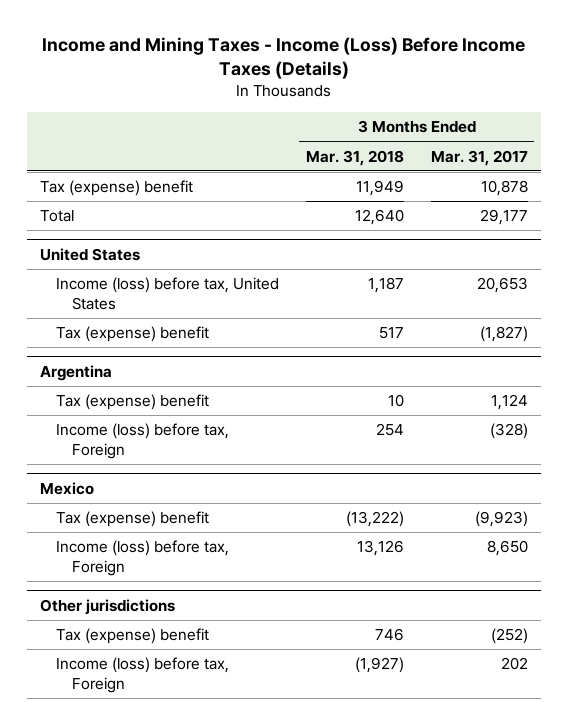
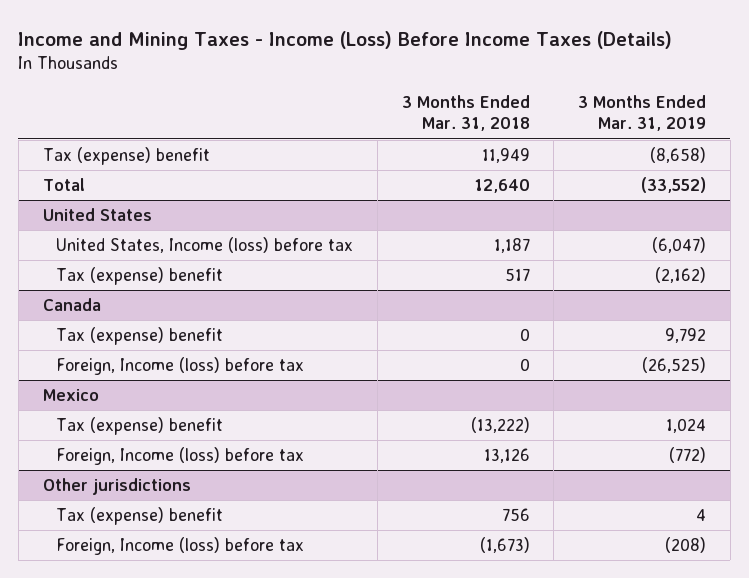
[430,149,528,166] Mar. 31, 2017 -> none
none -> [578,95,707,132] 3 Months Ended Mar. 31, 2019
[56,277,280,310] Income (loss) before tax, United States -> [56,237,354,254] United States, Income (loss) before tax
[40,364,113,381] Argentina -> none
none -> [42,298,101,312] Canada
[388,394,405,408] 10 -> [519,328,530,342] 0
[56,423,230,459] Income (loss) before tax, Foreign -> [56,357,305,376] Foreign, Income (loss) before tax
[376,423,405,437] 254 -> [519,358,530,372] 0
[56,540,230,576] Income (loss) before tax, Foreign -> [56,447,305,466] Foreign, Income (loss) before tax
[375,628,405,642] 746 -> [501,508,530,522] 756
[56,657,230,693] Income (loss) before tax, Foreign -> [56,537,305,556] Foreign, Income (loss) before tax
[355,657,405,674] (1,927) -> [479,537,530,554] (1,673)

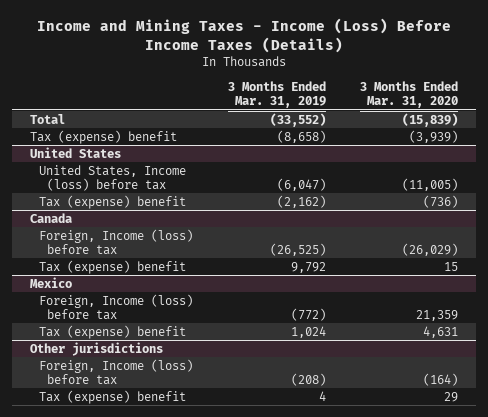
[401,95,530,132] 3 Months Ended Mar. 31, 2018 -> none
none -> [360,81,459,109] 3 Months Ended Mar. 31, 2020
[42,147,210,166] Tax (expense) benefit -> [29,129,177,144] Tax (expense) benefit
[56,327,224,346] Tax (expense) benefit -> [38,259,186,274] Tax (expense) benefit
[56,417,224,436] Tax (expense) benefit -> [38,324,186,339] Tax (expense) benefit
[56,507,224,526] Tax (expense) benefit -> [38,389,186,404] Tax (expense) benefit

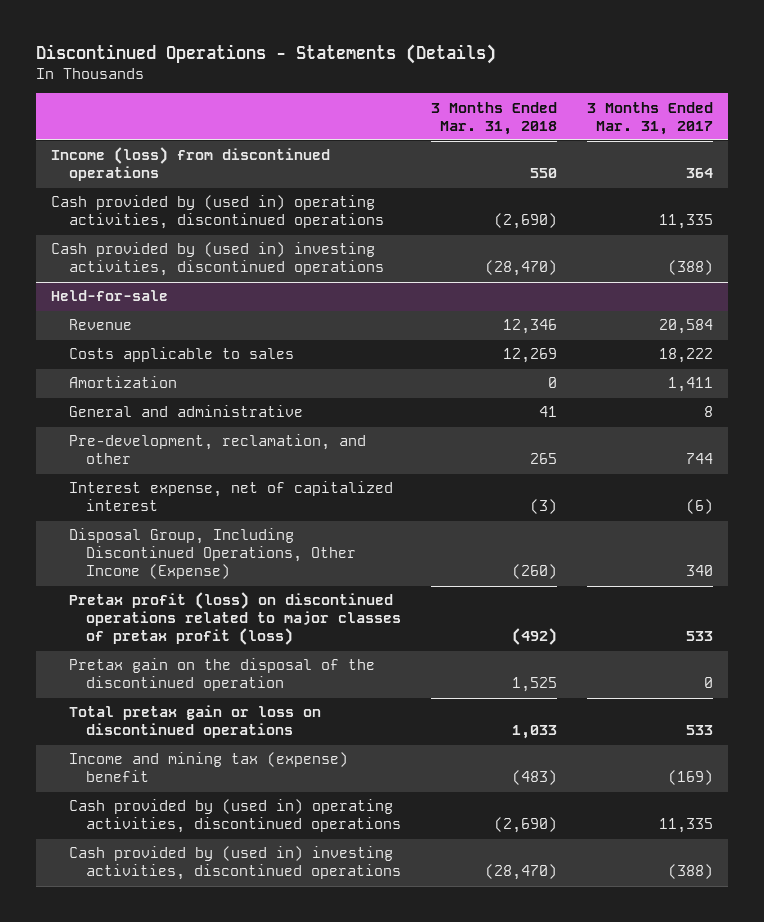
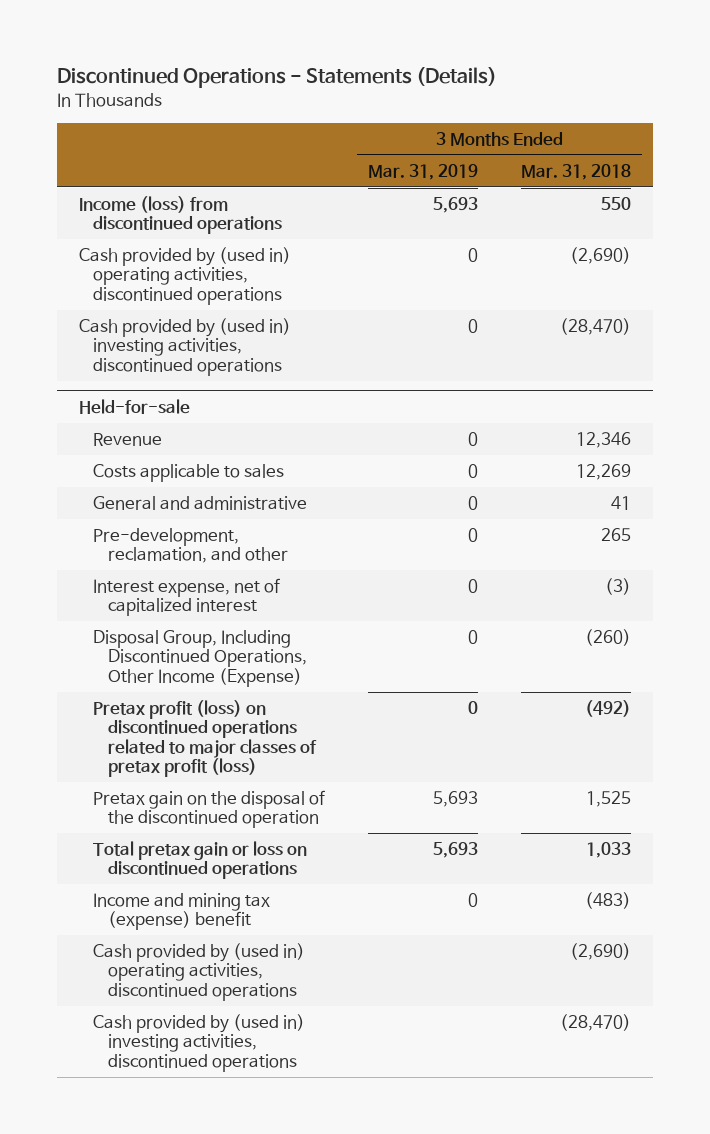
[586,101,713,135] 3 Months Ended Mar. 31, 2017 -> none
none -> [368,163,479,180] Mar. 31, 2019
[68,376,177,389] Amortization -> none

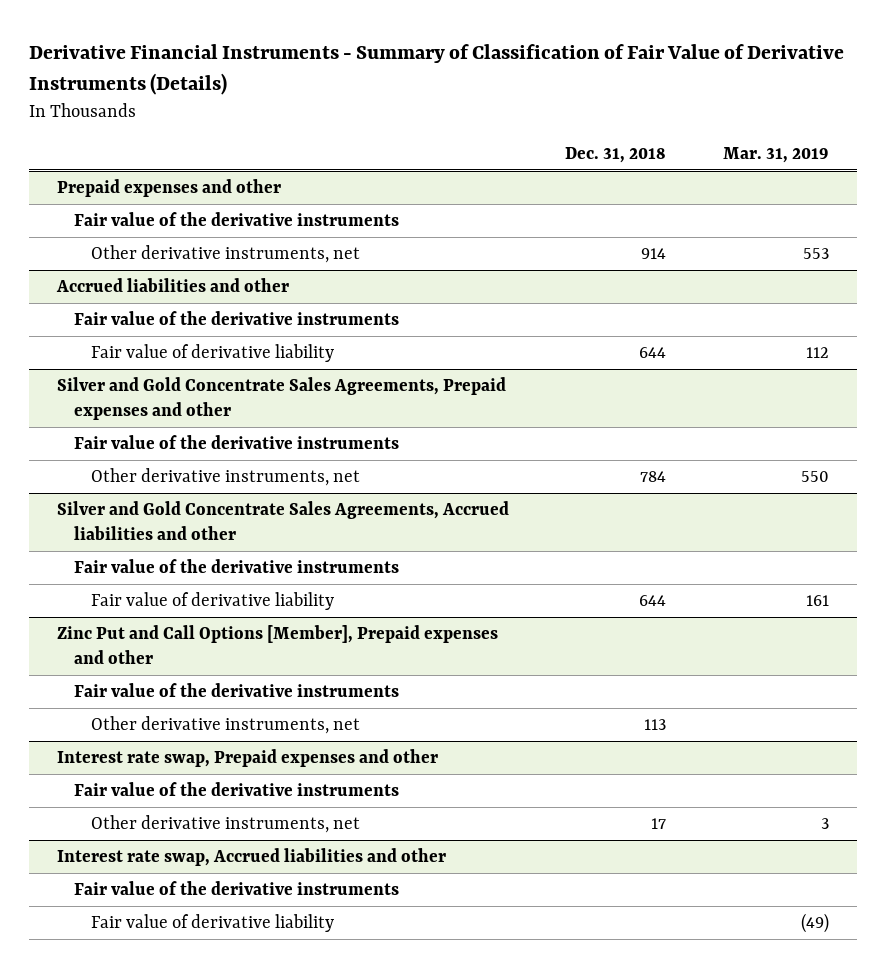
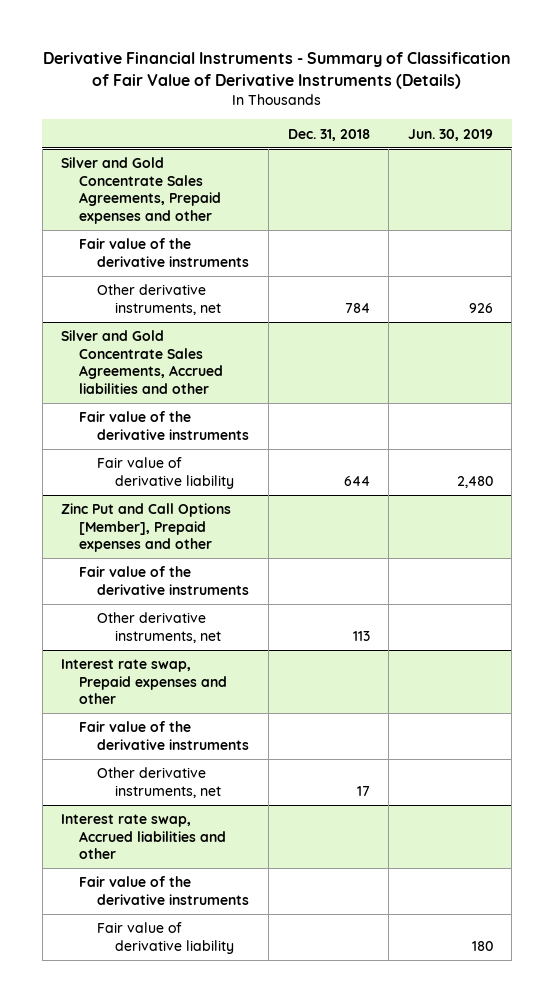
[723,146,830,163] Mar. 31, 2019 -> none
none -> [407,128,493,141] Jun. 30, 2019
[56,179,281,198] Prepaid expenses and other -> none
[73,212,399,227] Fair value of the derivative instruments -> none
[90,245,360,264] Other derivative instruments, net -> none
[55,278,289,293] Accrued liabilities and other -> none
[73,311,399,326] Fair value of the derivative instruments -> none
[90,344,334,363] Fair value of derivative liability -> none

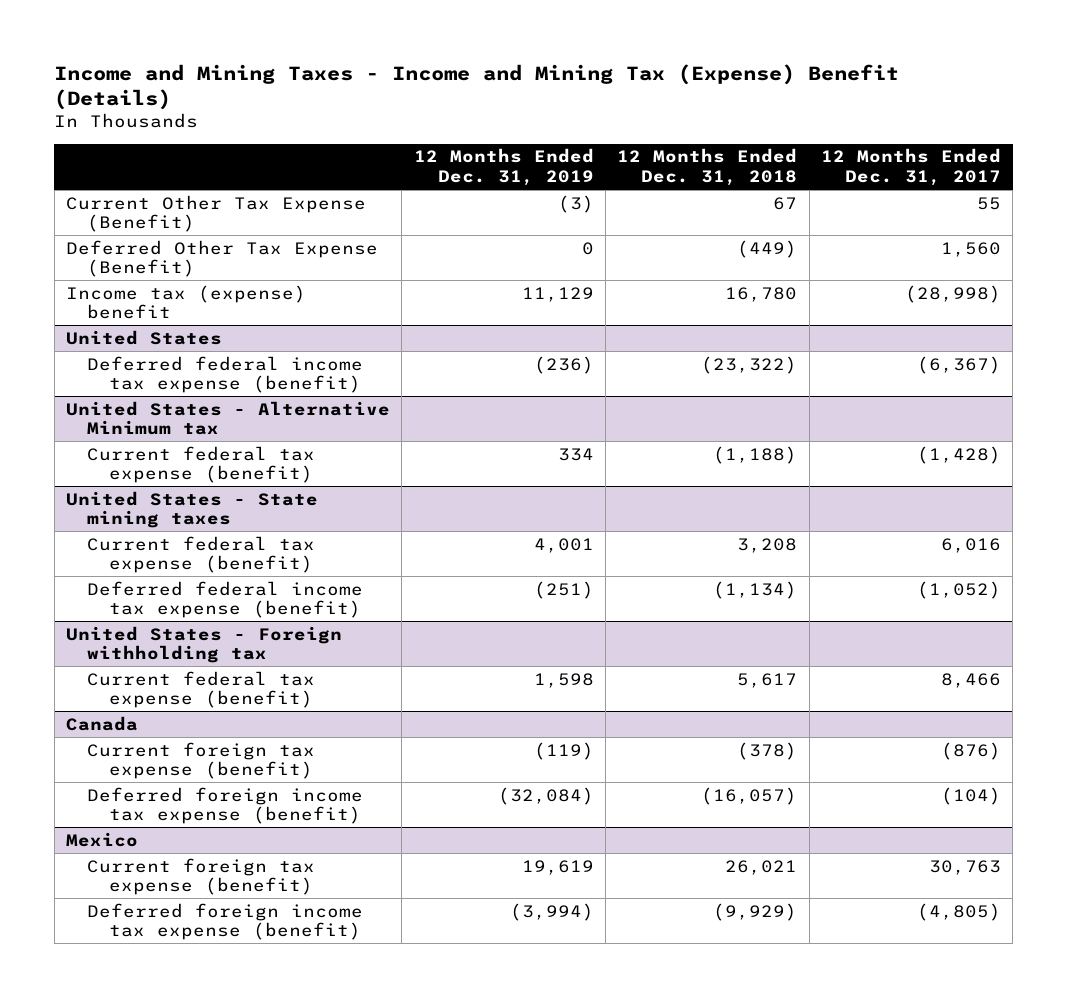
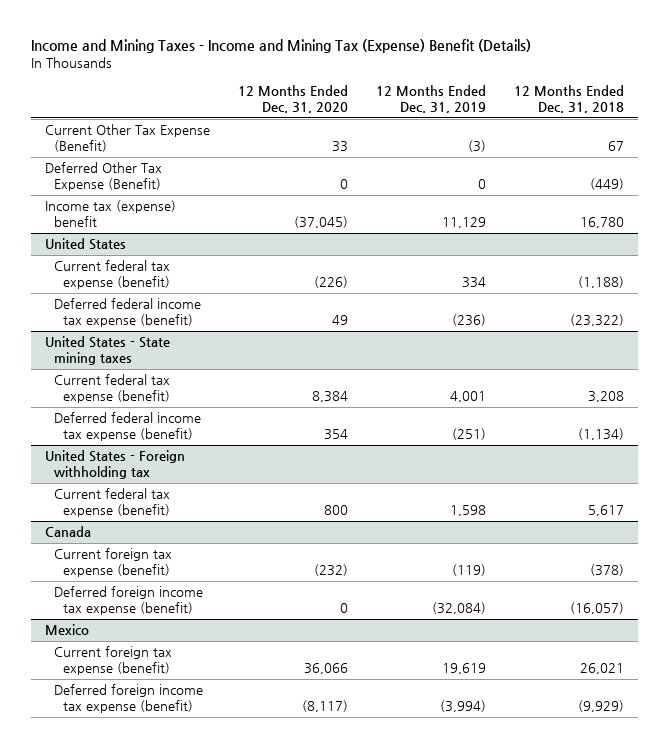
[821,148,1002,186] 12 Months Ended Dec. 31, 2017 -> none
none -> [238,84,349,113] 12 Months Ended Dec. 31, 2020
[65,400,390,436] United States - Alternative Minimum tax -> none
[87,355,364,394] Deferred federal income tax expense (benefit) -> [54,298,202,328] Deferred federal income tax expense (benefit)

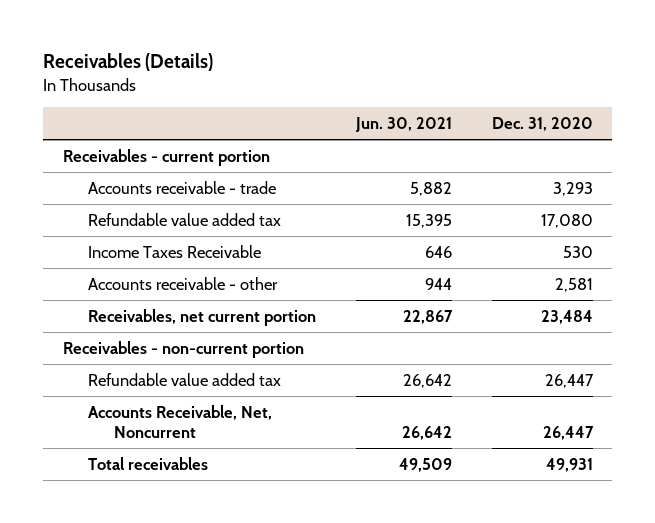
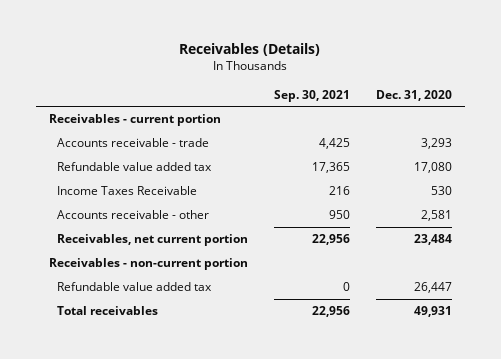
[354,116,452,132] Jun. 30, 2021 -> none
none -> [274,89,351,102] Sep. 30, 2021
[88,404,273,438] Accounts Receivable, Net, Noncurrent -> none

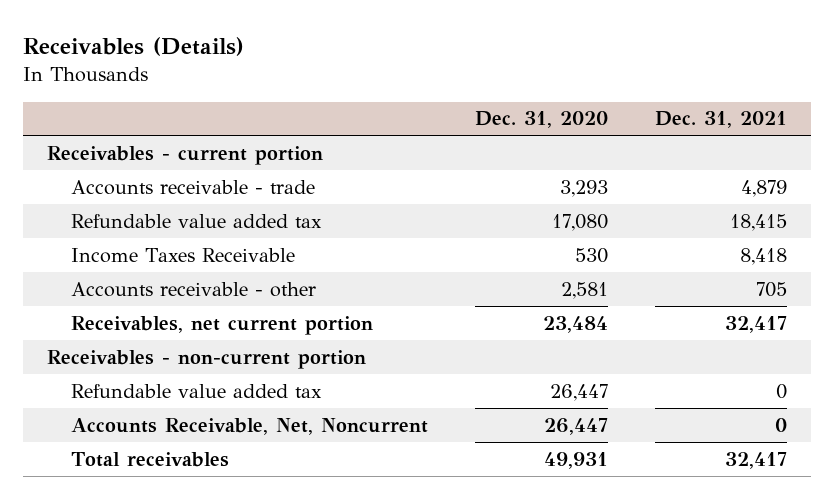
[274,89,351,102] Sep. 30, 2021 -> none
none -> [655,111,788,129] Dec. 31, 2021
none -> [70,417,428,435] Accounts Receivable, Net, Noncurrent

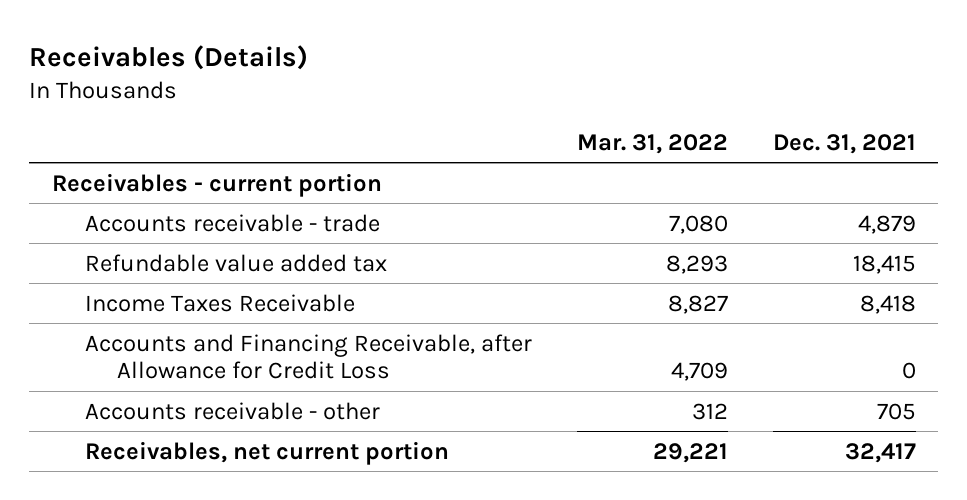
[474,111,608,129] Dec. 31, 2020 -> none
none -> [576,133,728,154] Mar. 31, 2022
none -> [84,333,532,380] Accounts and Financing Receivable, after Allowance for Credit Loss
[46,349,366,369] Receivables - non-current portion -> none
[70,383,322,398] Refundable value added tax -> none
[70,417,428,435] Accounts Receivable, Net, Noncurrent -> none
[70,451,229,467] Total receivables -> none

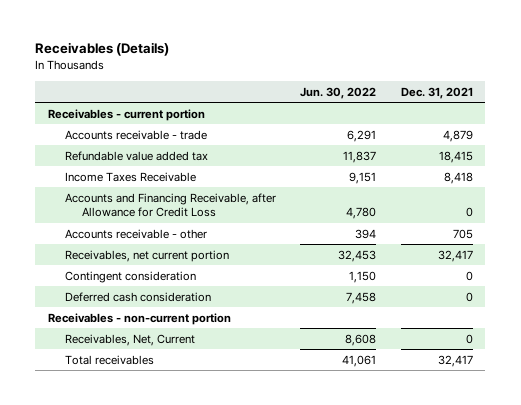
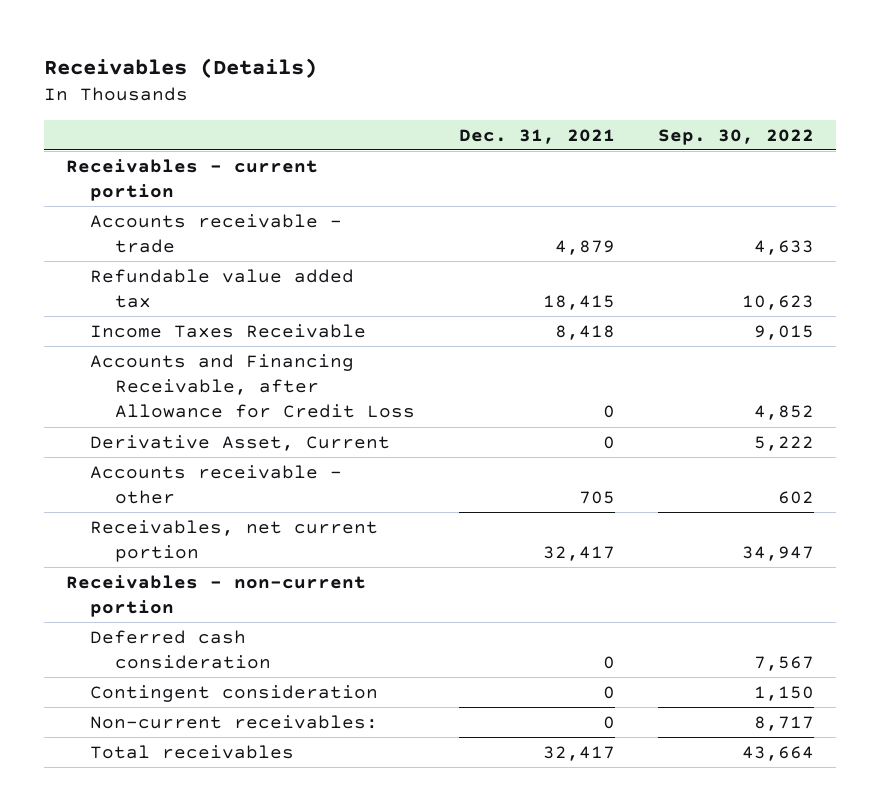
[300,86,377,99] Jun. 30, 2022 -> none
none -> [658,128,815,145] Sep. 30, 2022
none -> [90,434,391,451] Derivative Asset, Current
[64,291,211,302] Deferred cash consideration -> [90,629,272,669] Deferred cash consideration
[64,270,196,283] Contingent consideration -> [90,684,379,702] Contingent consideration
[64,333,195,346] Receivables, Net, Current -> [90,714,379,729] Non-current receivables:

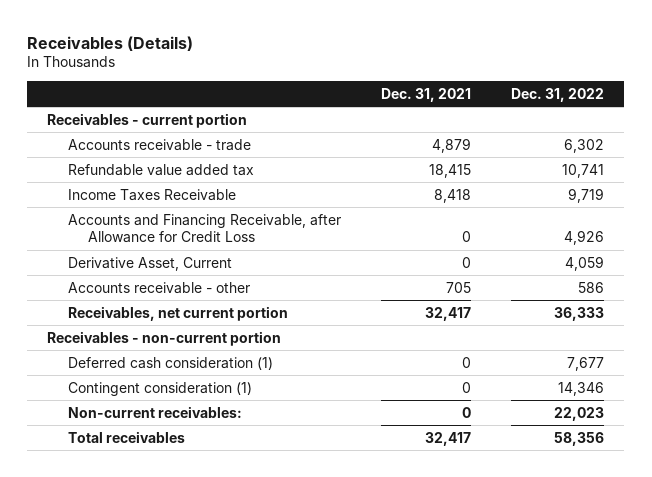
[658,128,815,145] Sep. 30, 2022 -> none
none -> [511,87,605,102] Dec. 31, 2022
[90,629,272,669] Deferred cash consideration -> [67,356,273,370] Deferred cash consideration (1)
[90,684,379,702] Contingent consideration -> [67,381,252,396] Contingent consideration (1)

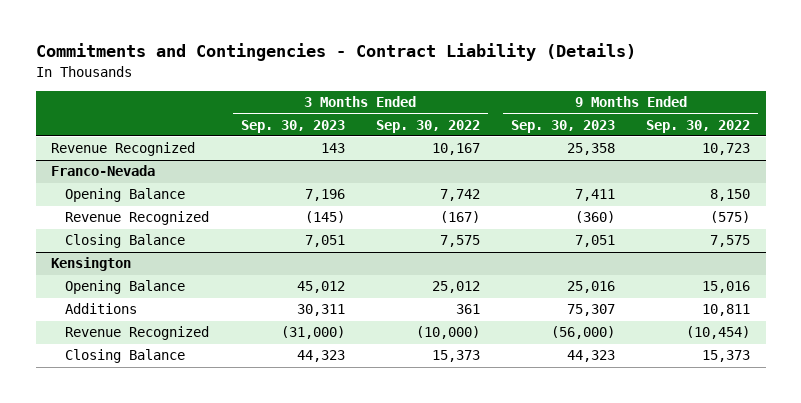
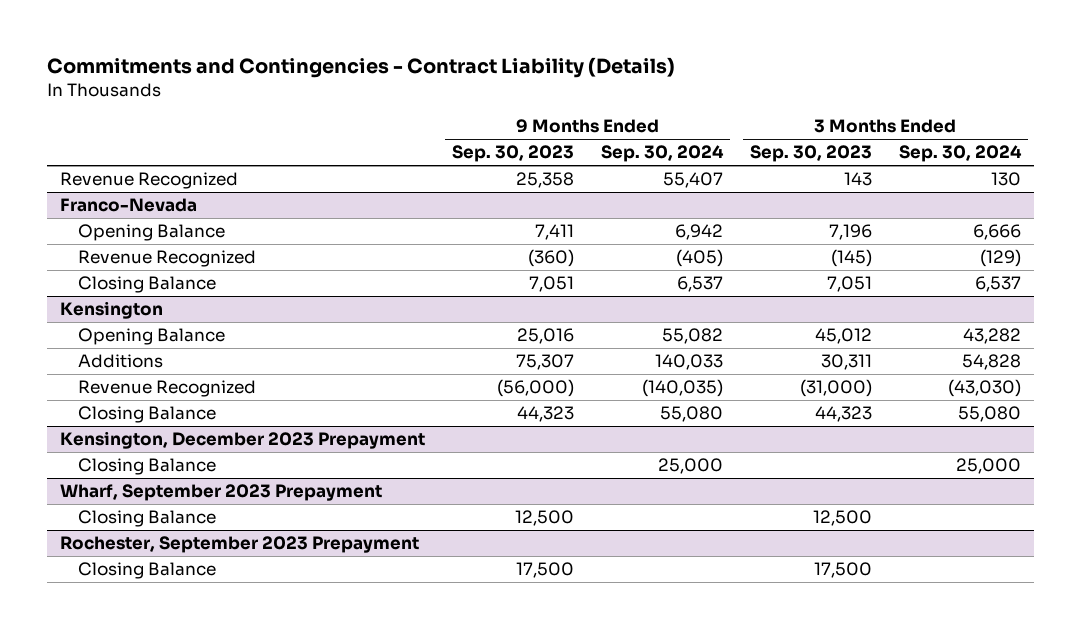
[375,119,480,133] Sep. 30, 2022 -> none
[646,119,751,133] Sep. 30, 2022 -> none
none -> [600,145,724,163] Sep. 30, 2024
none -> [898,145,1022,163] Sep. 30, 2024
none -> [60,431,426,450] Kensington, December 2023 Prepayment
none -> [78,458,217,476] Closing Balance
none -> [60,484,383,502] Wharf, September 2023 Prepayment
none -> [78,510,217,528] Closing Balance
none -> [60,536,420,554] Rochester, September 2023 Prepayment
none -> [78,562,217,580] Closing Balance

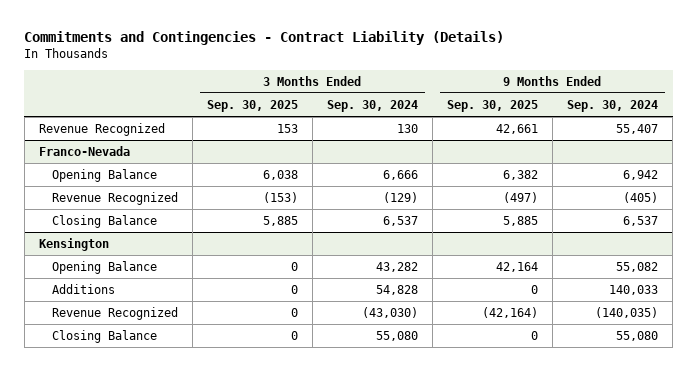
[452,145,575,163] Sep. 30, 2023 -> none
[749,145,872,163] Sep. 30, 2023 -> none
none -> [206,99,298,112] Sep. 30, 2025
none -> [446,99,538,112] Sep. 30, 2025
[60,431,426,450] Kensington, December 2023 Prepayment -> none
[78,458,217,476] Closing Balance -> none
[60,484,383,502] Wharf, September 2023 Prepayment -> none
[78,510,217,528] Closing Balance -> none
[60,536,420,554] Rochester, September 2023 Prepayment -> none
[78,562,217,580] Closing Balance -> none

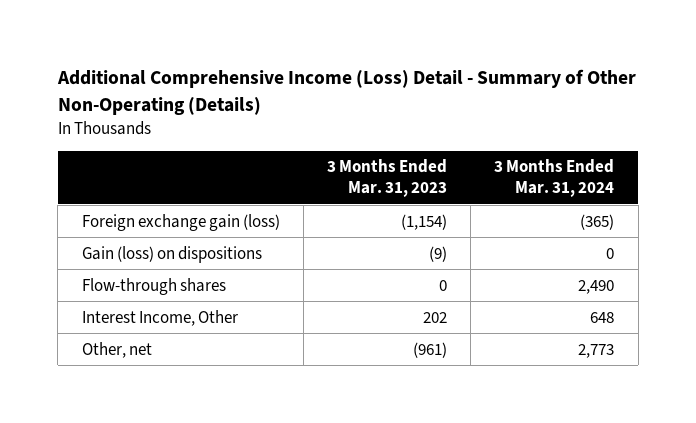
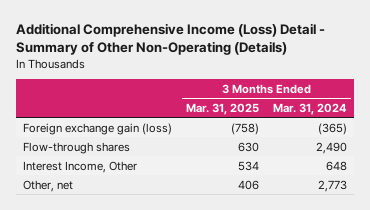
[327,159,448,198] 3 Months Ended Mar. 31, 2023 -> none
none -> [185,102,259,115] Mar. 31, 2025
[81,245,262,263] Gain (loss) on dispositions -> none

